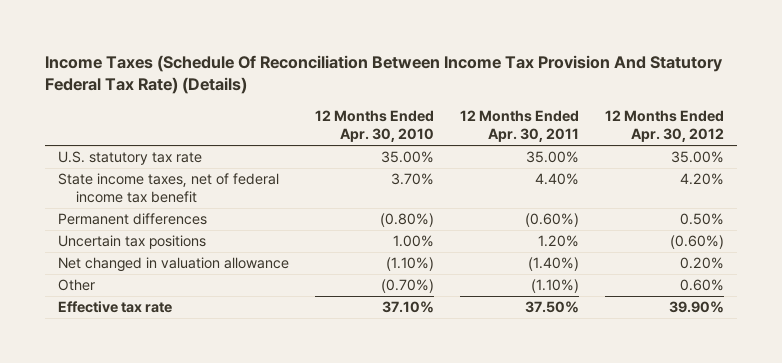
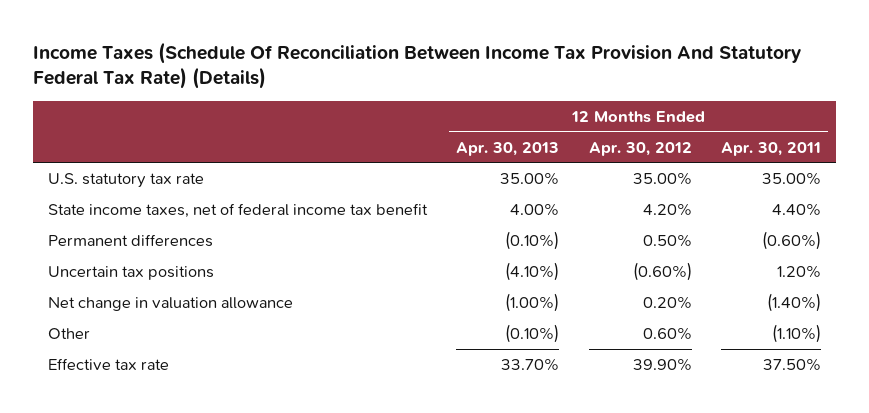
[315,109,435,143] 12 Months Ended Apr. 30, 2010 -> none
none -> [456,141,560,156] Apr. 30, 2013
[58,257,290,273] Net changed in valuation allowance -> [48,296,294,311] Net change in valuation allowance

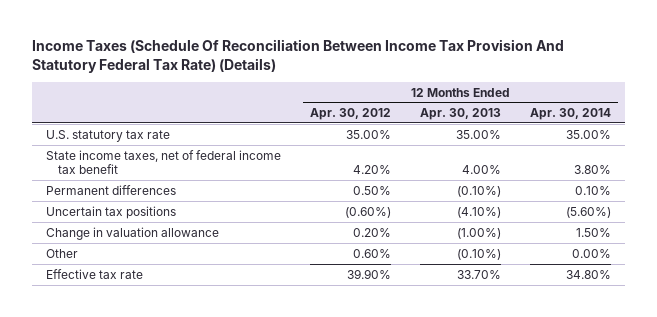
[721,141,822,156] Apr. 30, 2011 -> none
none -> [529,108,611,121] Apr. 30, 2014
[48,296,294,311] Net change in valuation allowance -> [46,226,220,240] Change in valuation allowance

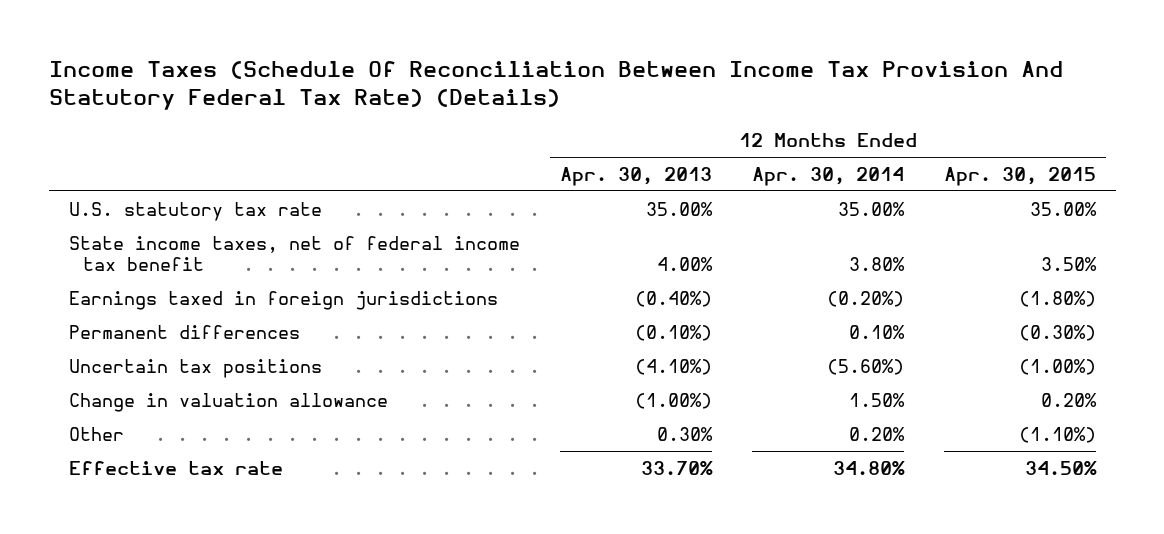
[310,108,392,121] Apr. 30, 2012 -> none
none -> [943,166,1096,186] Apr. 30, 2015
none -> [68,290,498,310] Earnings taxed in foreign jurisdictions
[457,248,502,260] (0.10%) -> [656,426,713,441] 0.30%
[571,248,611,258] 0.00% -> [848,426,905,441] 0.20%

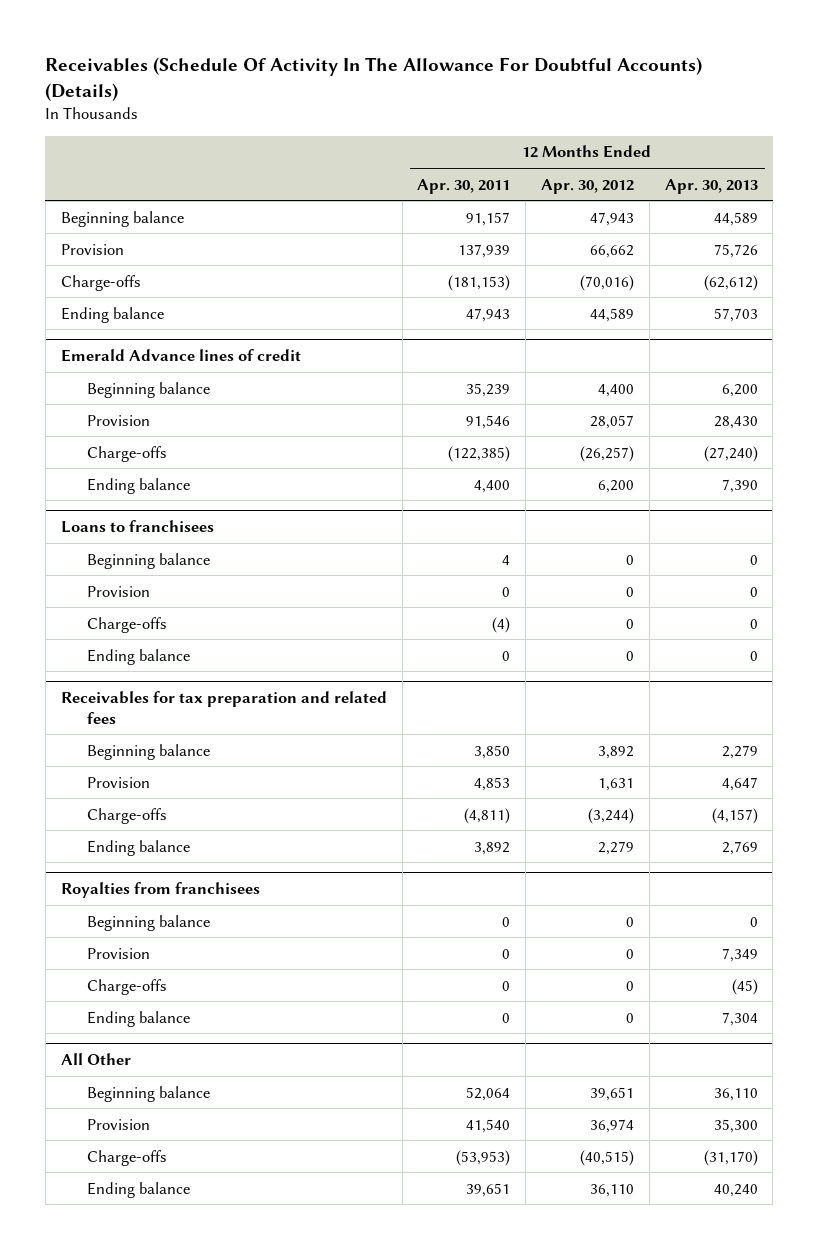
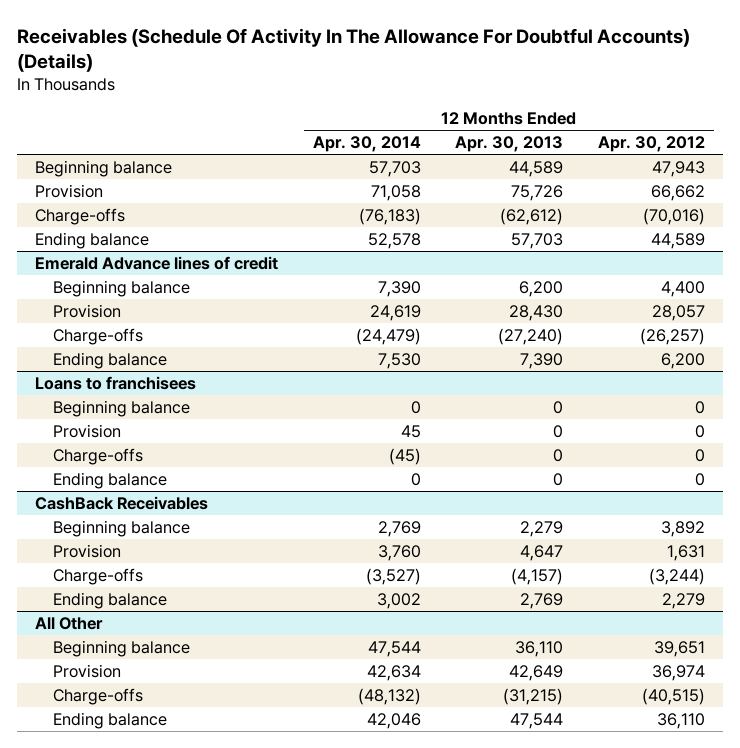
[417,178,511,194] Apr. 30, 2011 -> none
none -> [312,136,421,153] Apr. 30, 2014
[60,690,387,724] Receivables for tax preparation and related fees -> none
none -> [34,495,208,510] CashBack Receivables
[60,881,260,898] Royalties from franchisees -> none
[86,914,210,931] Beginning balance -> none
[86,947,150,959] Provision -> none
[86,978,167,995] Charge-offs -> none
[86,1010,190,1027] Ending balance -> none
[713,1118,758,1133] 35,300 -> [509,664,564,681] 42,649
[703,1149,758,1166] (31,170) -> [503,687,564,705] (31,215)
[713,1183,758,1197] 40,240 -> [510,712,564,729] 47,544

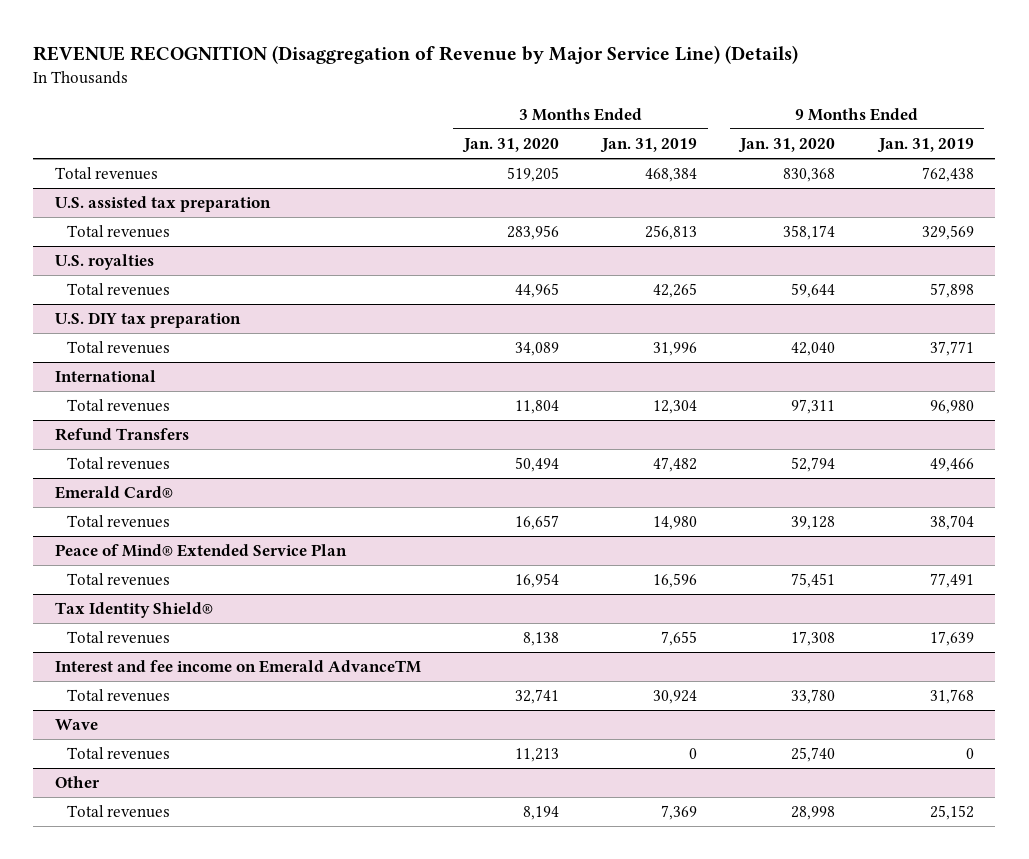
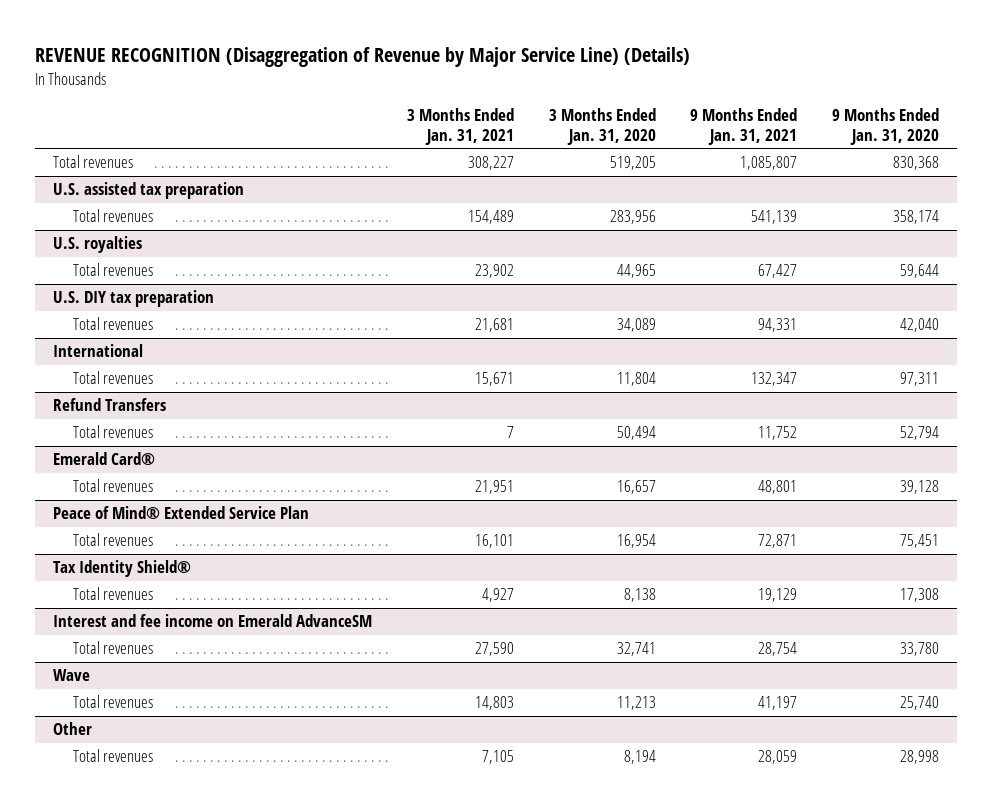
[600,138,698,154] Jan. 31, 2019 -> none
[876,138,974,154] Jan. 31, 2019 -> none
none -> [406,108,514,146] 3 Months Ended Jan. 31, 2021
none -> [690,108,798,146] 9 Months Ended Jan. 31, 2021
[55,660,422,674] Interest and fee income on Emerald AdvanceTM -> [52,614,372,628] Interest and fee income on Emerald AdvanceSM

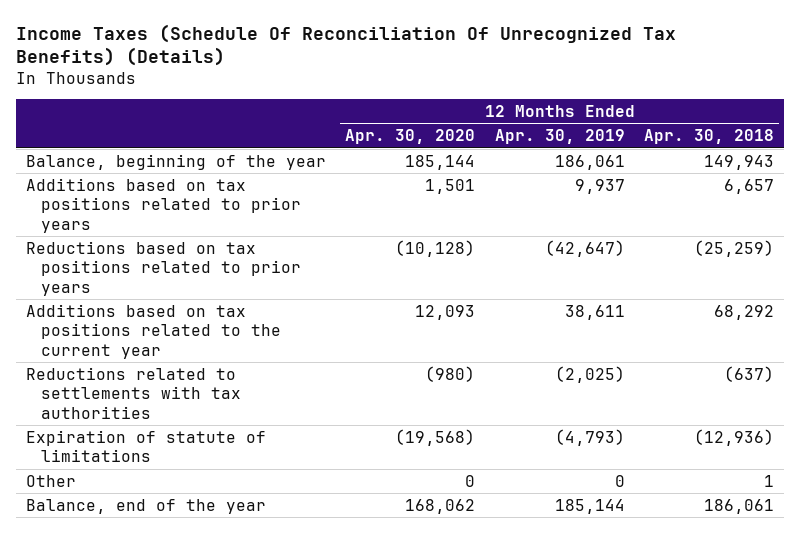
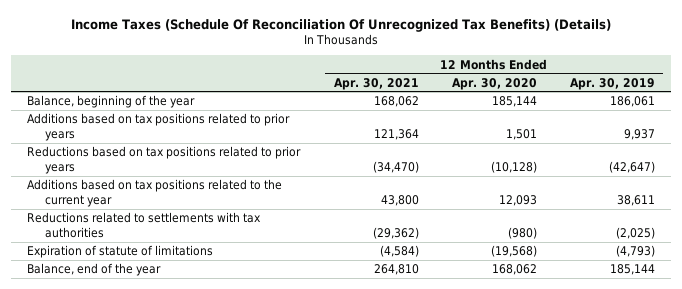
[644,129,775,145] Apr. 30, 2018 -> none
none -> [333,77,419,90] Apr. 30, 2021
[25,474,76,487] Other -> none

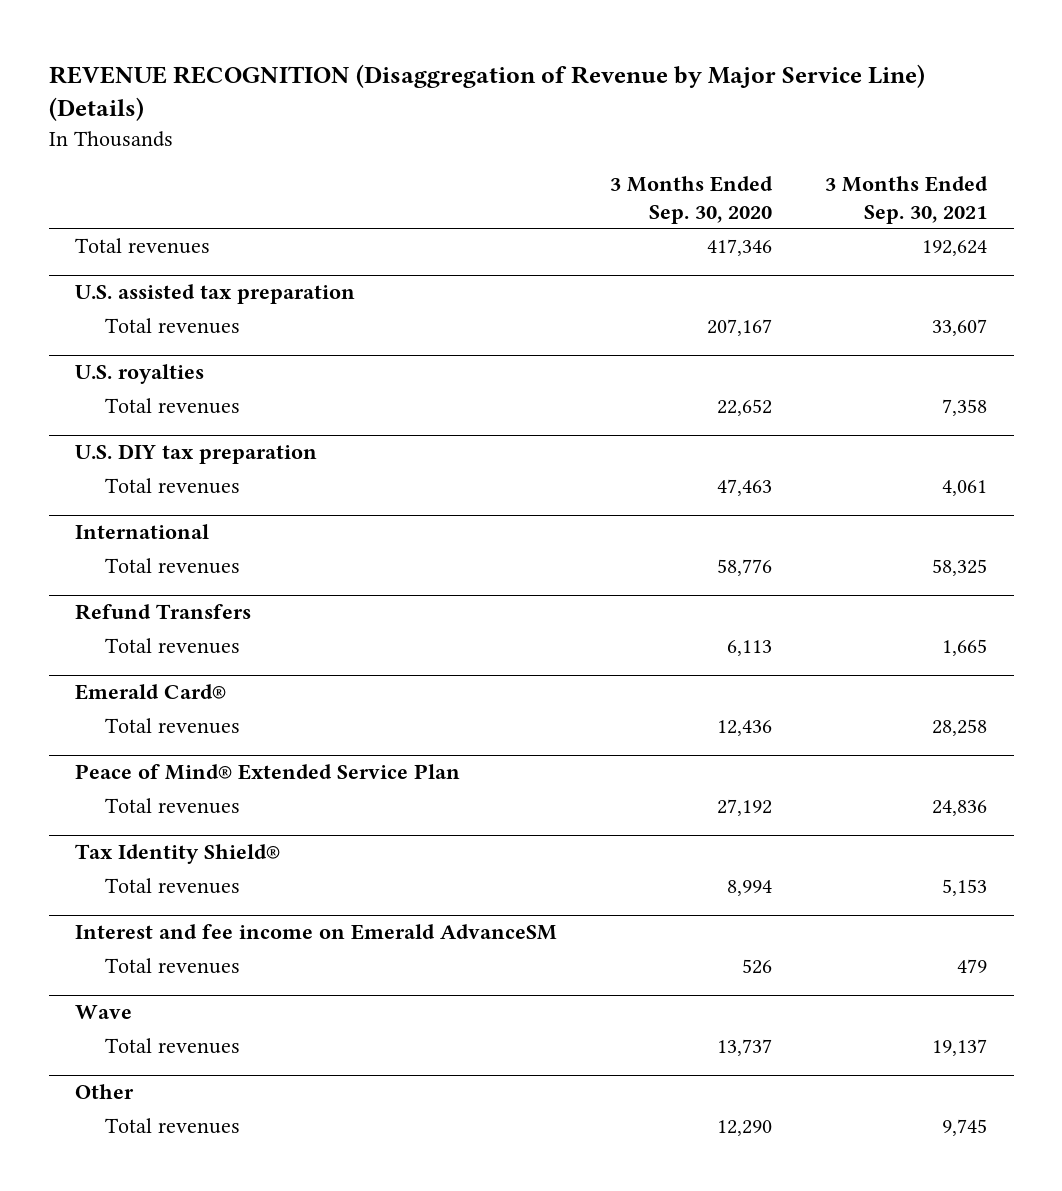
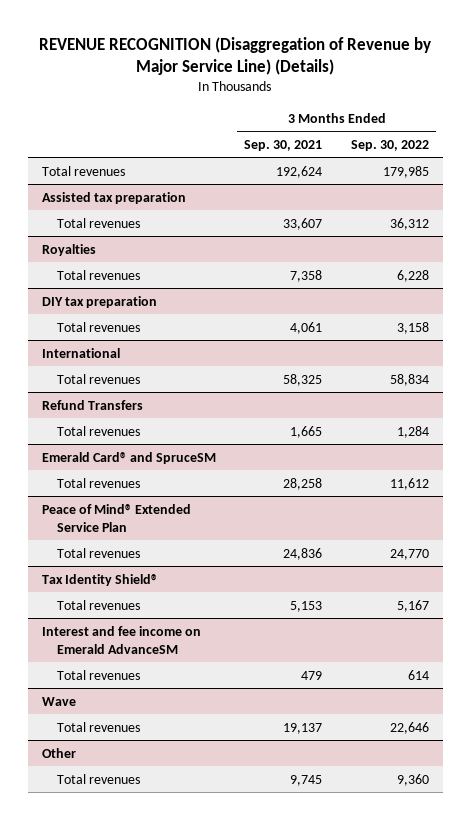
[610,176,774,224] 3 Months Ended Sep. 30, 2020 -> none
none -> [350,139,429,151] Sep. 30, 2022
[75,284,356,305] U.S. assisted tax preparation -> [41,191,186,204] Assisted tax preparation
[75,364,205,385] U.S. royalties -> [41,243,96,256] Royalties
[75,444,318,465] U.S. DIY tax preparation -> [41,295,157,308] DIY tax preparation
[75,684,227,701] Emerald Card® -> [41,451,216,464] Emerald Card® and SpruceSM

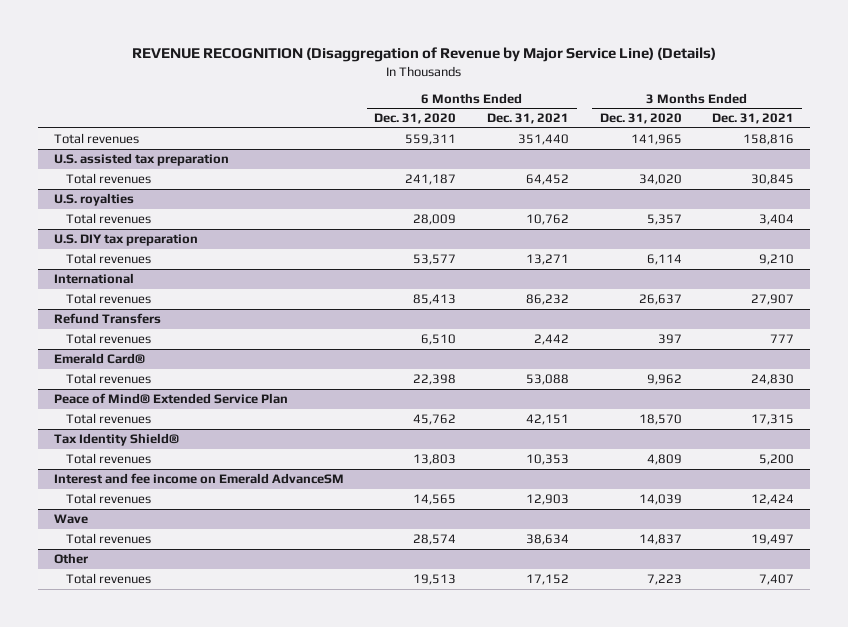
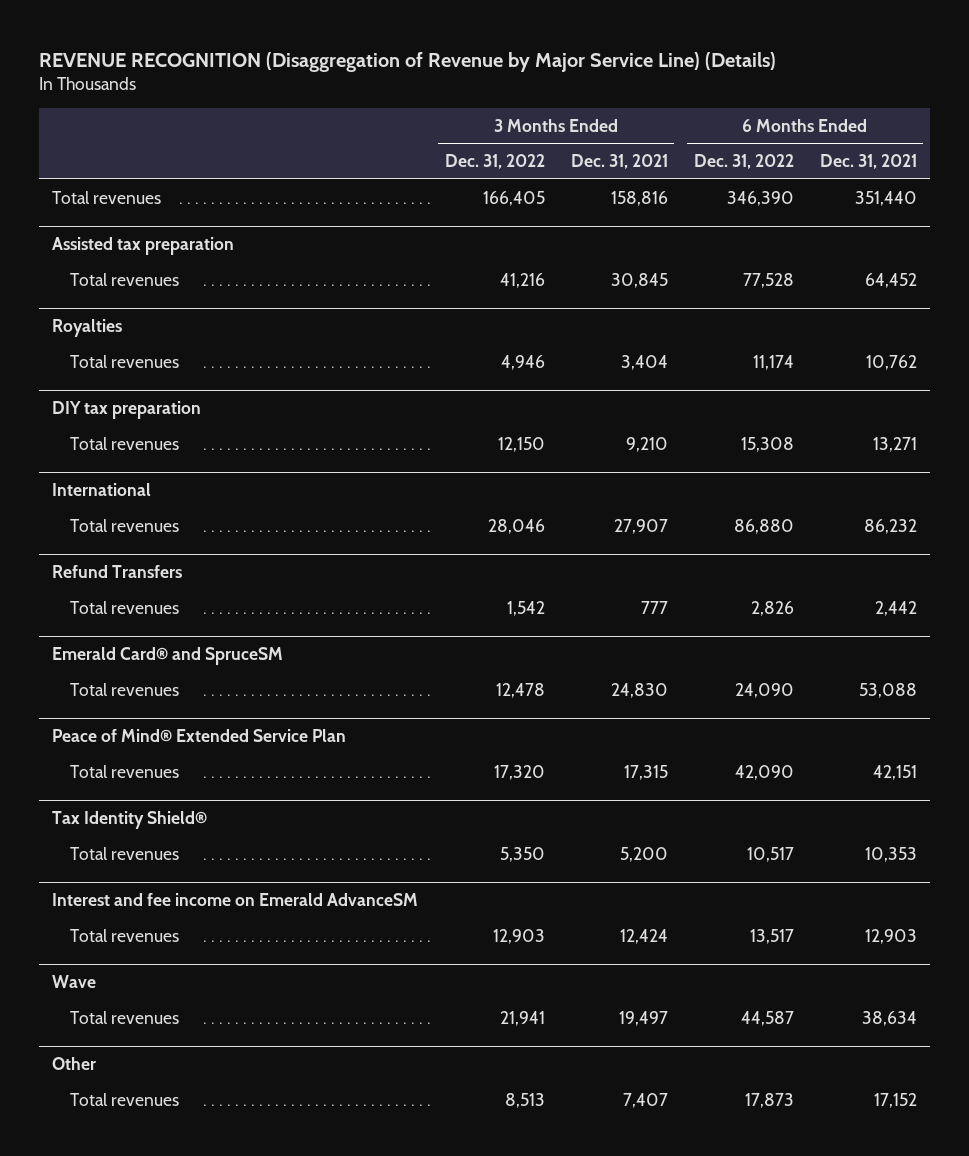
[374,113,457,125] Dec. 31, 2020 -> none
[599,113,682,125] Dec. 31, 2020 -> none
none -> [444,154,545,170] Dec. 31, 2022
none -> [693,154,794,170] Dec. 31, 2022
[53,152,229,166] U.S. assisted tax preparation -> [52,237,235,256] Assisted tax preparation
[53,192,134,206] U.S. royalties -> [52,319,123,338] Royalties
[53,233,198,246] U.S. DIY tax preparation -> [52,401,202,420] DIY tax preparation
[53,352,145,364] Emerald Card® -> [52,647,284,666] Emerald Card® and SpruceSM

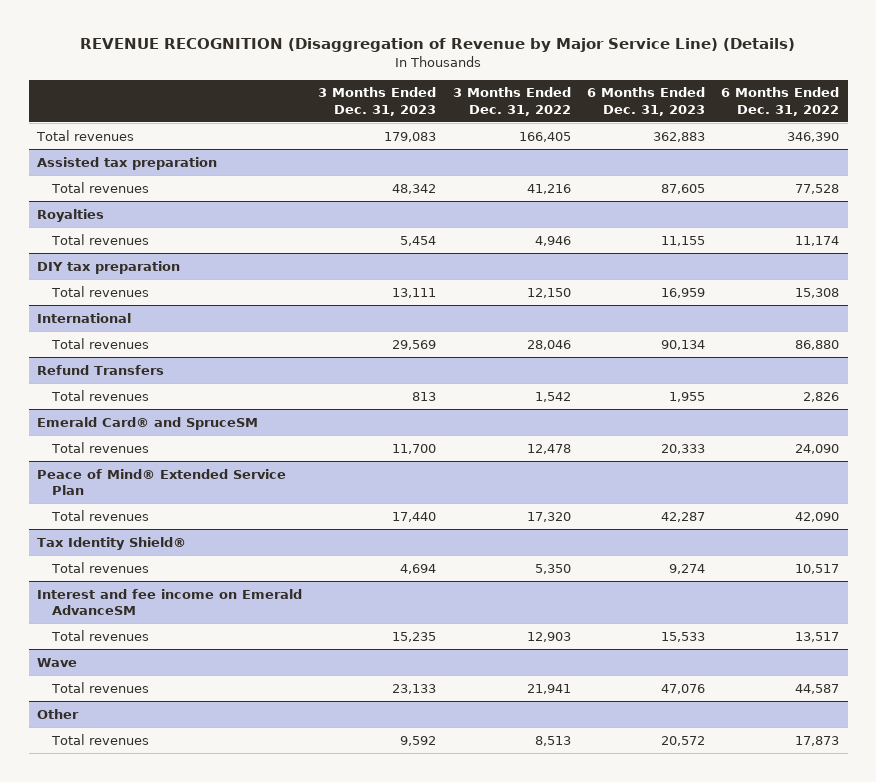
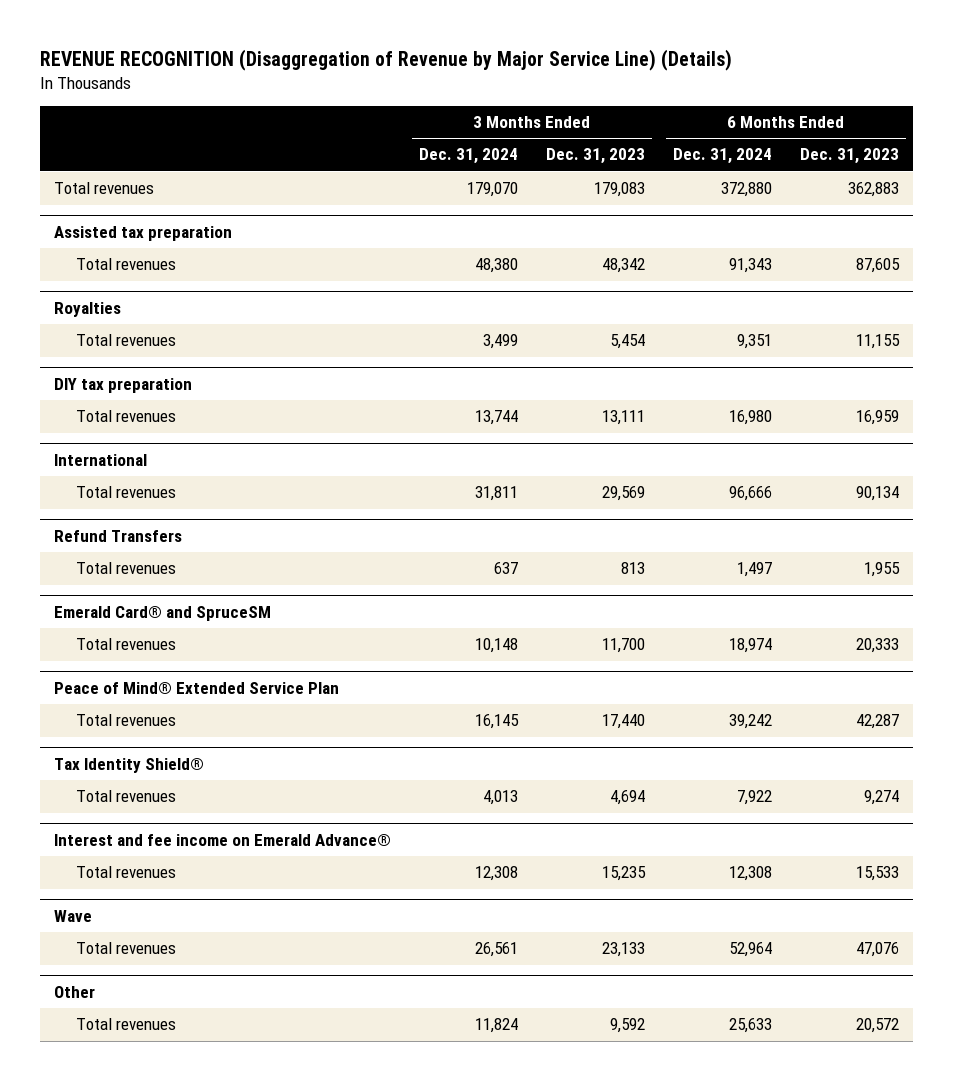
[452,87,571,116] 3 Months Ended Dec. 31, 2022 -> none
[721,87,840,116] 6 Months Ended Dec. 31, 2022 -> none
none -> [419,148,519,165] Dec. 31, 2024
none -> [672,148,772,165] Dec. 31, 2024
[37,588,303,616] Interest and fee income on Emerald AdvanceSM -> [54,833,392,846] Interest and fee income on Emerald Advance®

